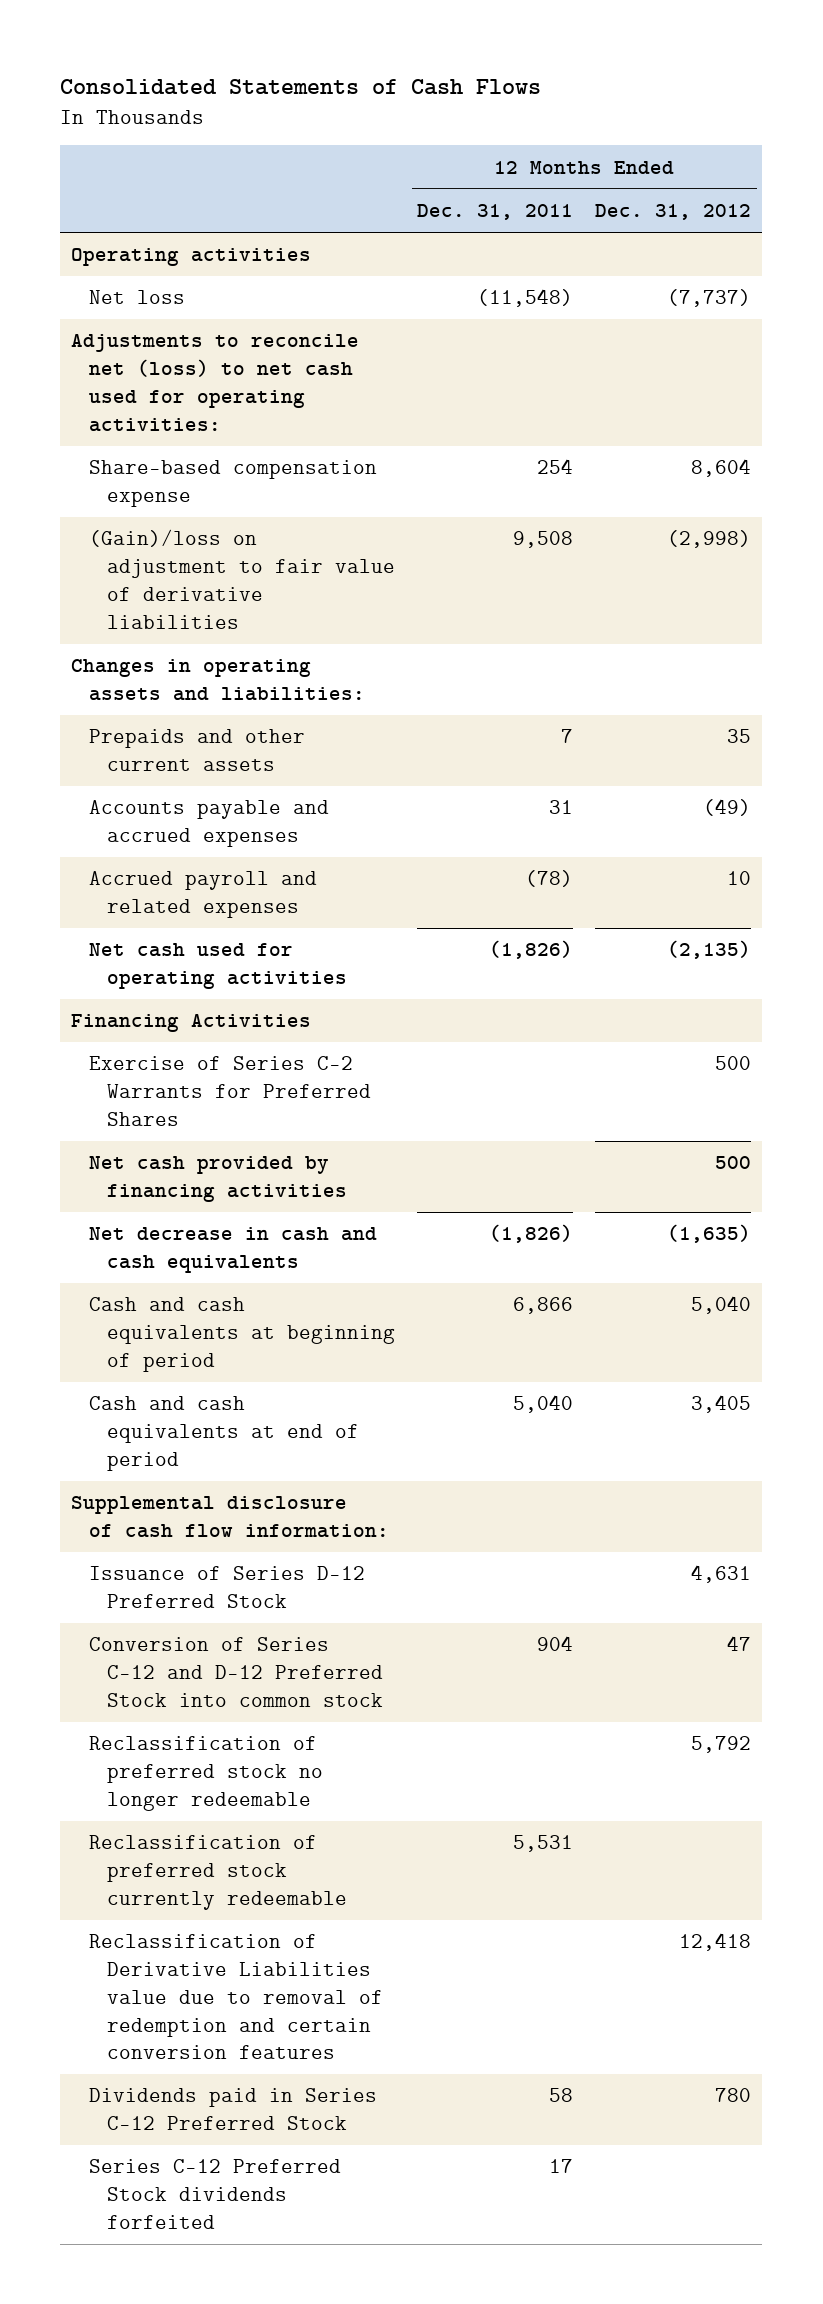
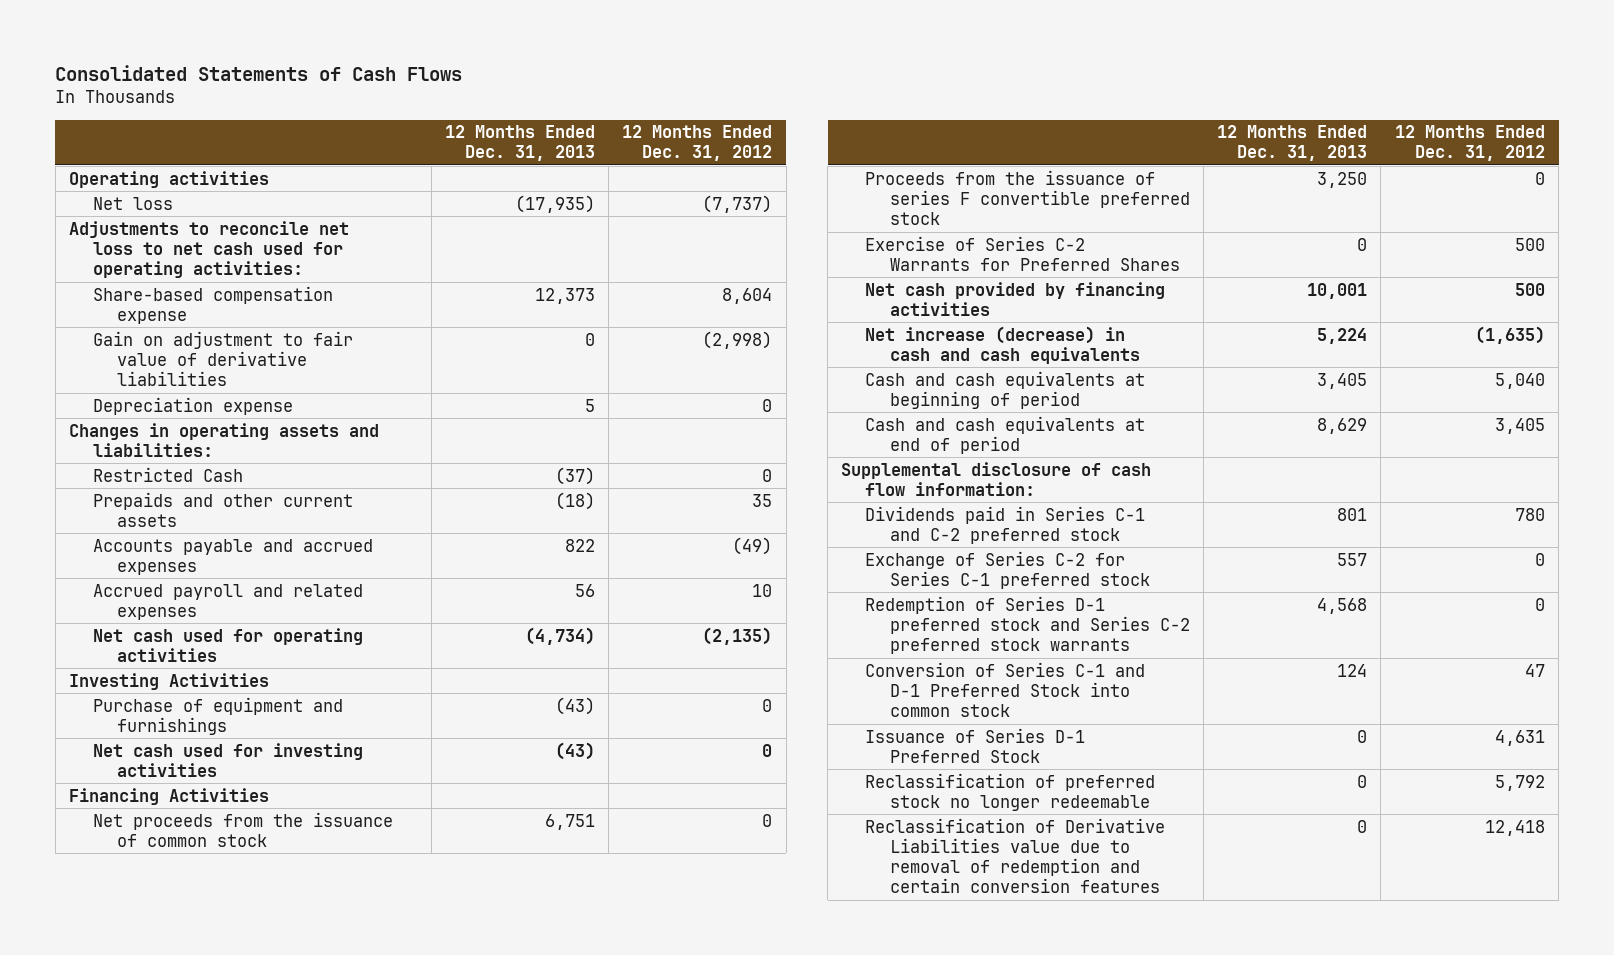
[417,204,574,221] Dec. 31, 2011 -> none
none -> [444,125,595,162] 12 Months Ended Dec. 31, 2013
[71,334,360,432] Adjustments to reconcile net (loss) to net cash used for operating activities: -> [68,220,349,279] Adjustments to reconcile net loss to net cash used for operating activities:
[89,529,396,629] (Gain)/loss on adjustment to fair value of derivative liabilities -> [93,330,354,387] Gain on adjustment to fair value of derivative liabilities
none -> [93,396,294,415] Depreciation expense
none -> [93,466,244,482] Restricted Cash
none -> [68,672,269,690] Investing Activities
none -> [93,696,344,735] Purchase of equipment and furnishings
none -> [93,742,364,777] Net cash used for investing activities
none -> [93,811,394,847] Net proceeds from the issuance of common stock
none -> [865,169,1190,226] Proceeds from the issuance of series F convertible preferred stock
[89,1227,378,1274] Net decrease in cash and cash equivalents -> [865,325,1140,364] Net increase (decrease) in cash and cash equivalents
[89,1566,366,1609] Issuance of Series D-12 Preferred Stock -> [865,505,1146,544] Dividends paid in Series C-1 and C-2 preferred stock
[691,1565,752,1584] 4,631 -> [1514,507,1545,521] 780
[89,1637,384,1707] Conversion of Series C-12 and D-12 Preferred Stock into common stock -> [865,550,1150,589] Exchange of Series C-2 for Series C-1 preferred stock
[727,1636,752,1652] 47 -> [1534,552,1545,566] 0
none -> [865,595,1190,655] Redemption of Series D-1 preferred stock and Series C-2 preferred stock warrants
none -> [865,661,1146,718] Conversion of Series C-1 and D-1 Preferred Stock into common stock
none -> [865,727,1086,763] Issuance of Series D-1 Preferred Stock
[89,1835,348,1910] Reclassification of preferred stock currently redeemable -> none
[89,2088,378,2131] Dividends paid in Series C-12 Preferred Stock -> none
[89,2159,342,2229] Series C-12 Preferred Stock dividends forfeited -> none

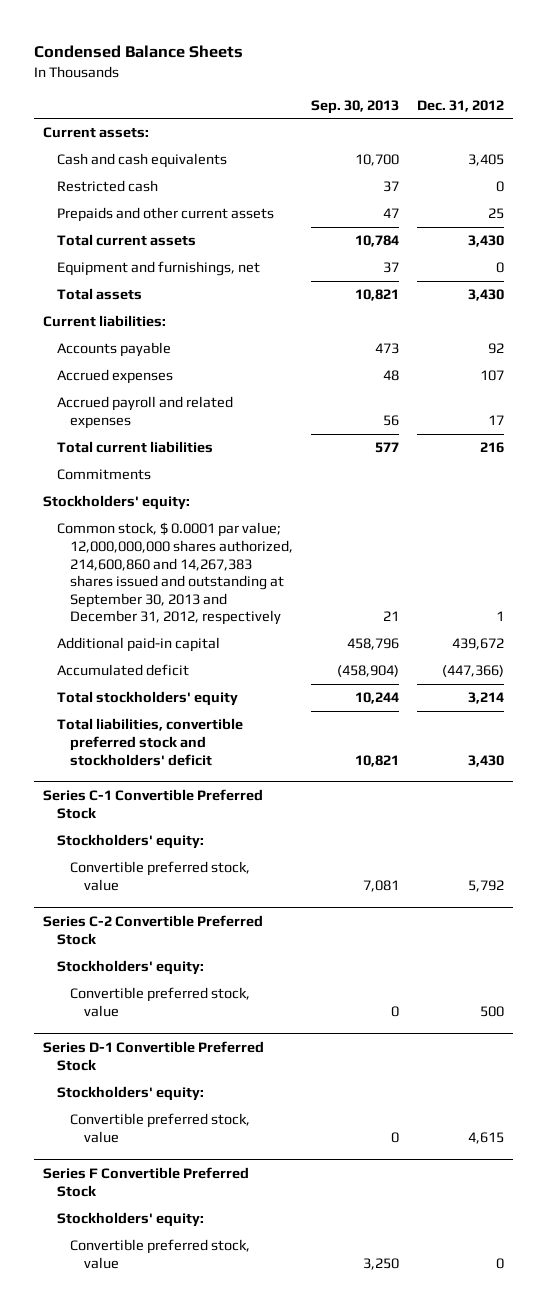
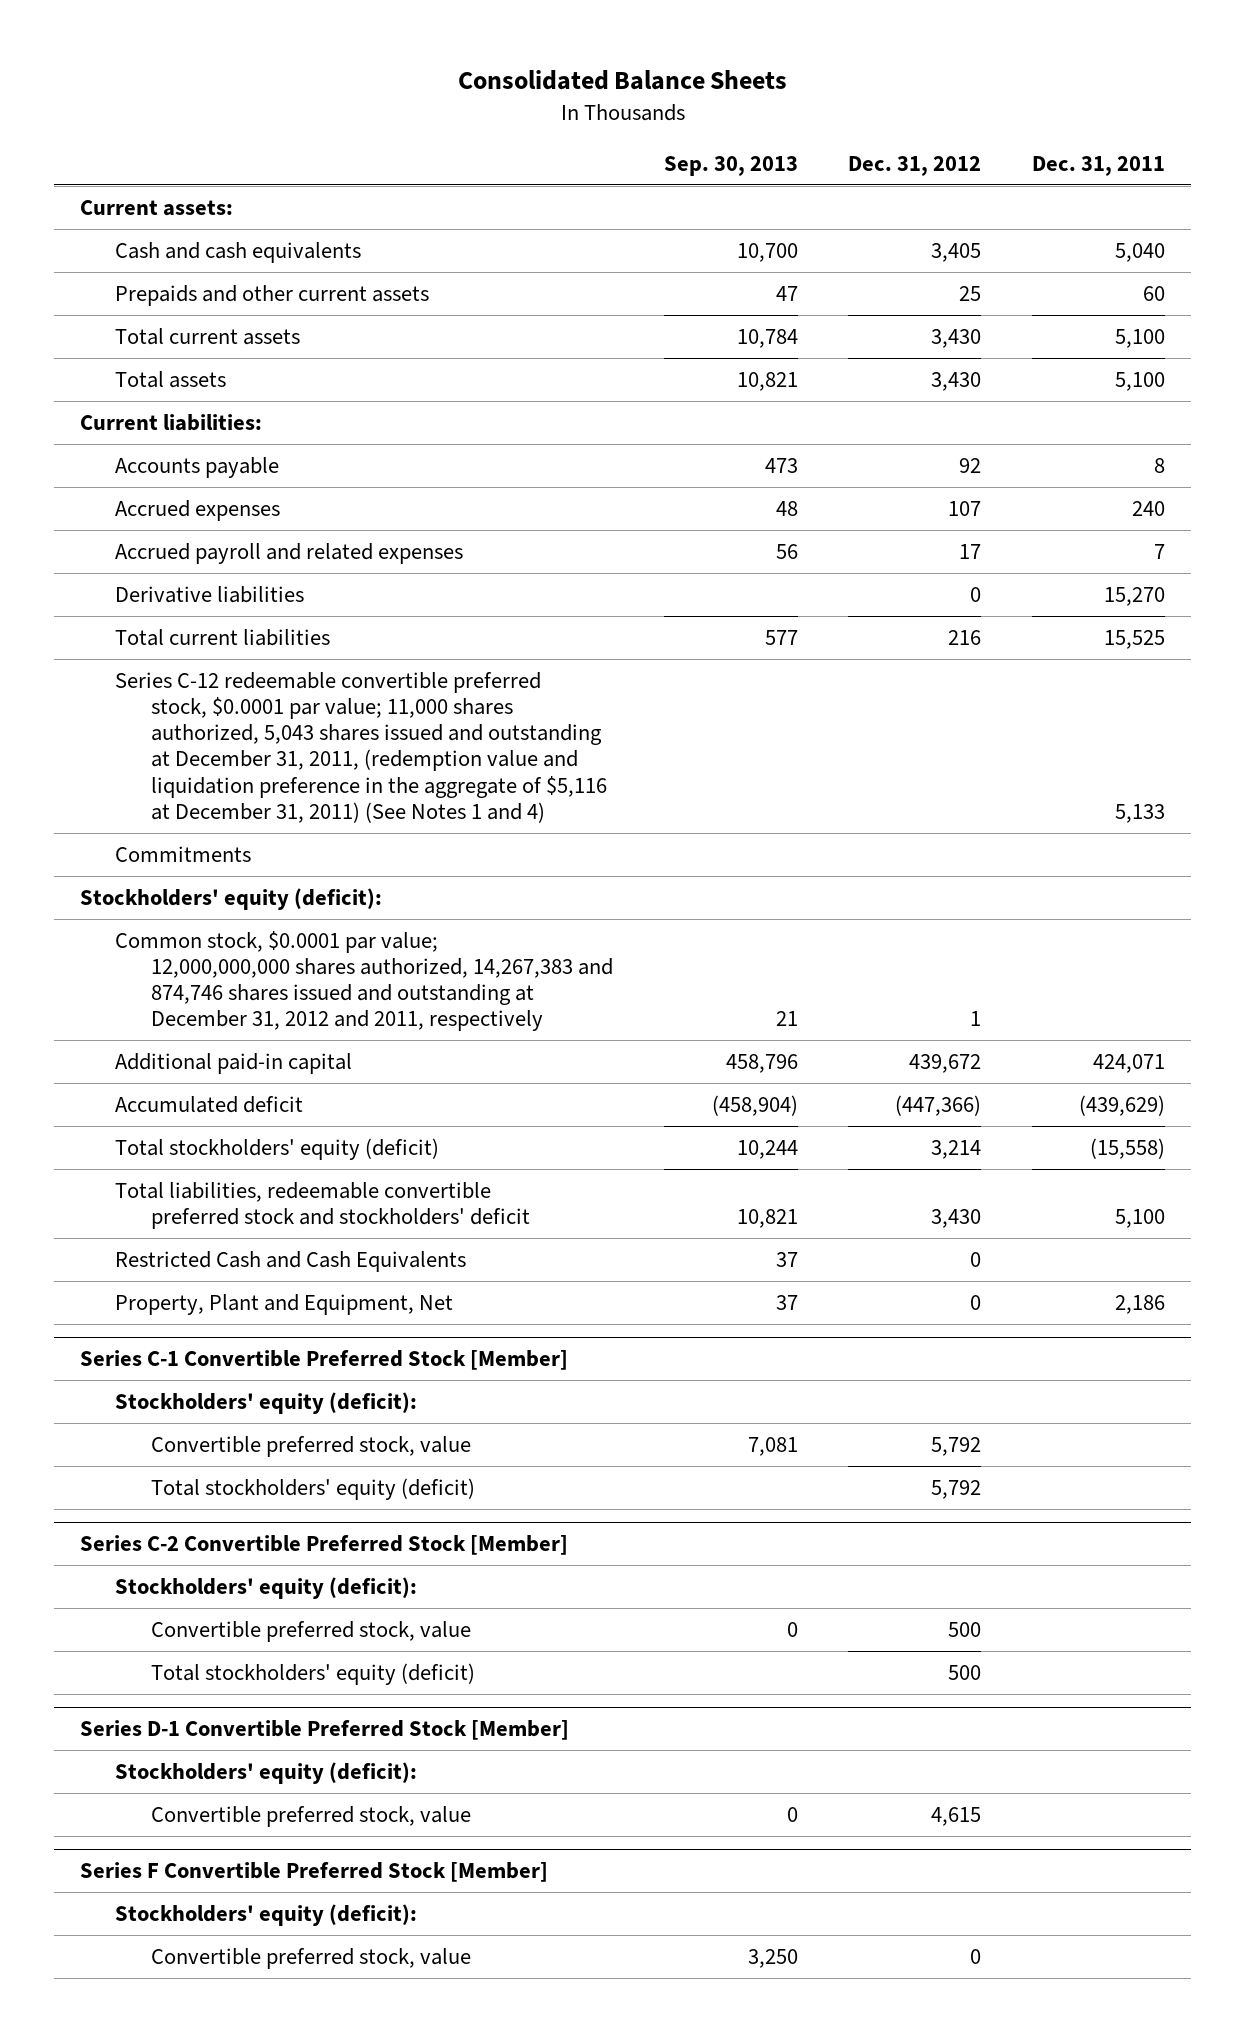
[34,45,244,59] Condensed Balance Sheets -> [457,70,787,91] Consolidated Balance Sheets
none -> [1032,155,1166,176] Dec. 31, 2011
[56,180,158,193] Restricted cash -> none
[56,261,260,277] Equipment and furnishings, net -> none
none -> [115,585,305,603] Derivative liabilities
none -> [115,671,607,823] Series C-12 redeemable convertible preferred stock, $0.0001 par value; 11,000 shares authorized, 5,043 shares issued and outstanding at December 31, 2011, (redemption value and liquidation preference in the aggregate of $5,116 at December 31, 2011) (See Notes 1 and 4)
[43,495,191,511] Stockholders' equity: -> [79,887,382,910] Stockholders' equity (deficit):
[56,522,294,626] Common stock, $ 0.0001 par value; 12,000,000,000 shares authorized, 214,600,860 and 14,267,383 shares issued and outstanding at September 30, 2013 and December 31, 2012, respectively -> [115,930,613,1032] Common stock, $0.0001 par value; 12,000,000,000 shares authorized, 14,267,383 and 874,746 shares issued and outstanding at December 31, 2012 and 2011, respectively
[56,691,238,707] Total stockholders' equity -> [115,1137,440,1160] Total stockholders' equity (deficit)
[56,718,243,766] Total liabilities, convertible preferred stock and stockholders' deficit -> [115,1181,530,1229] Total liabilities, redeemable convertible preferred stock and stockholders' deficit
none -> [115,1250,467,1272] Restricted Cash and Cash Equivalents
none -> [115,1293,454,1315] Property, Plant and Equipment, Net
[43,789,264,819] Series C-1 Convertible Preferred Stock -> [79,1349,568,1370] Series C-1 Convertible Preferred Stock [Member]
[56,834,204,850] Stockholders' equity: -> [115,1391,418,1414] Stockholders' equity (deficit):
none -> [150,1477,475,1500] Total stockholders' equity (deficit)
[43,915,264,945] Series C-2 Convertible Preferred Stock -> [79,1534,568,1555] Series C-2 Convertible Preferred Stock [Member]
[56,960,204,976] Stockholders' equity: -> [115,1576,418,1599] Stockholders' equity (deficit):
none -> [150,1662,475,1685] Total stockholders' equity (deficit)
[43,1041,265,1071] Series D-1 Convertible Preferred Stock -> [79,1719,569,1740] Series D-1 Convertible Preferred Stock [Member]
[56,1086,204,1102] Stockholders' equity: -> [115,1761,418,1784] Stockholders' equity (deficit):
[43,1167,250,1197] Series F Convertible Preferred Stock -> [79,1861,548,1882] Series F Convertible Preferred Stock [Member]
[56,1212,204,1228] Stockholders' equity: -> [115,1903,418,1926] Stockholders' equity (deficit):

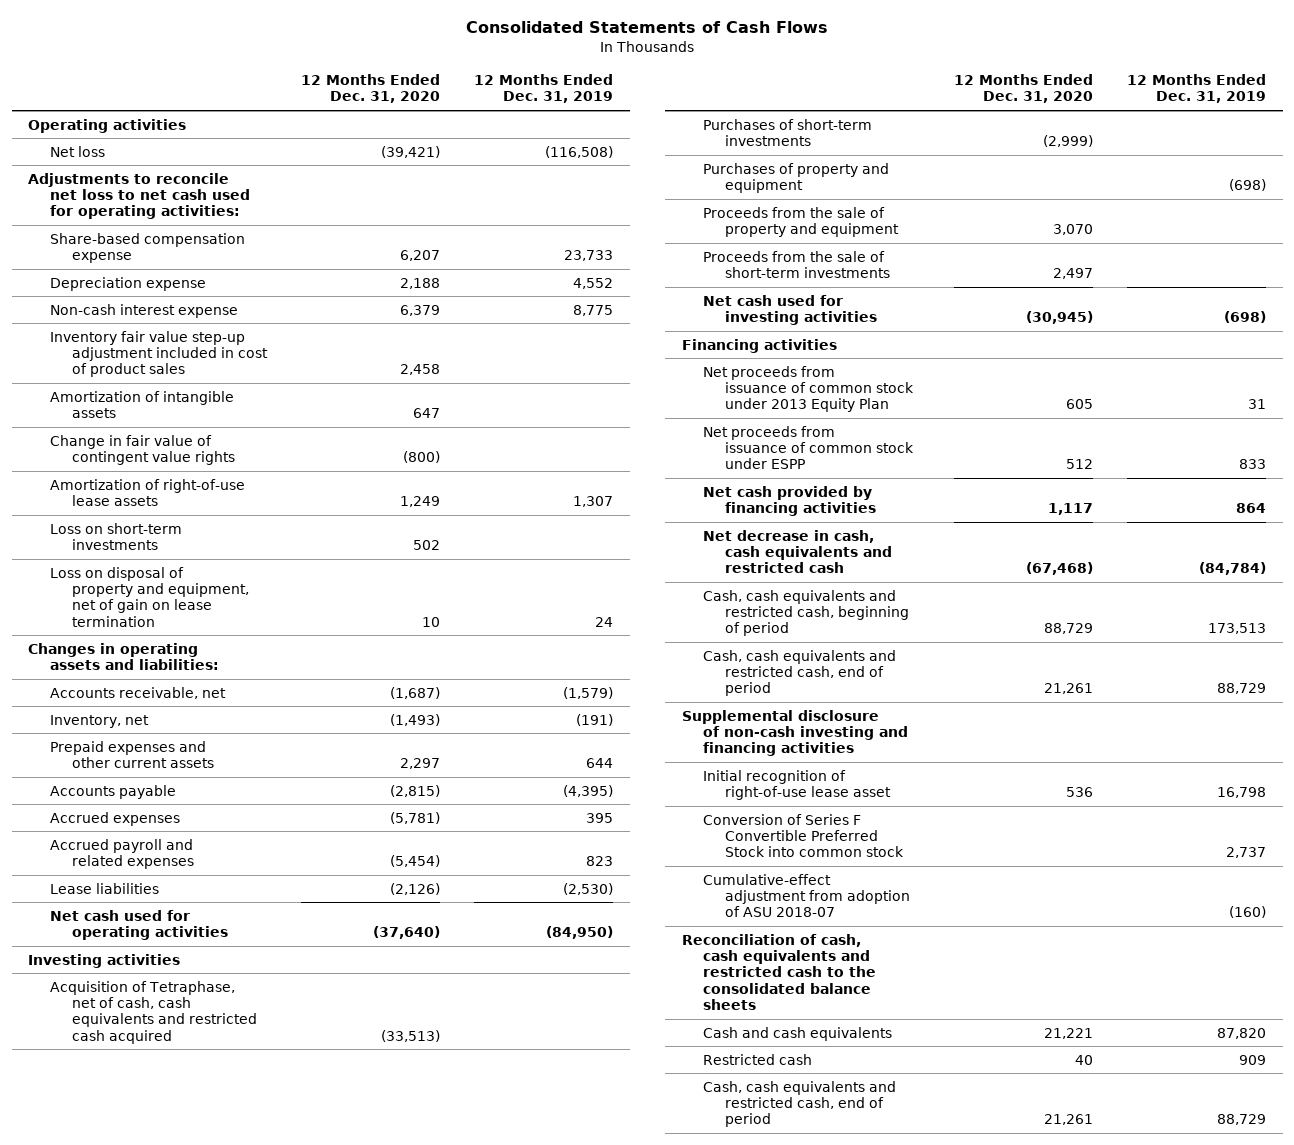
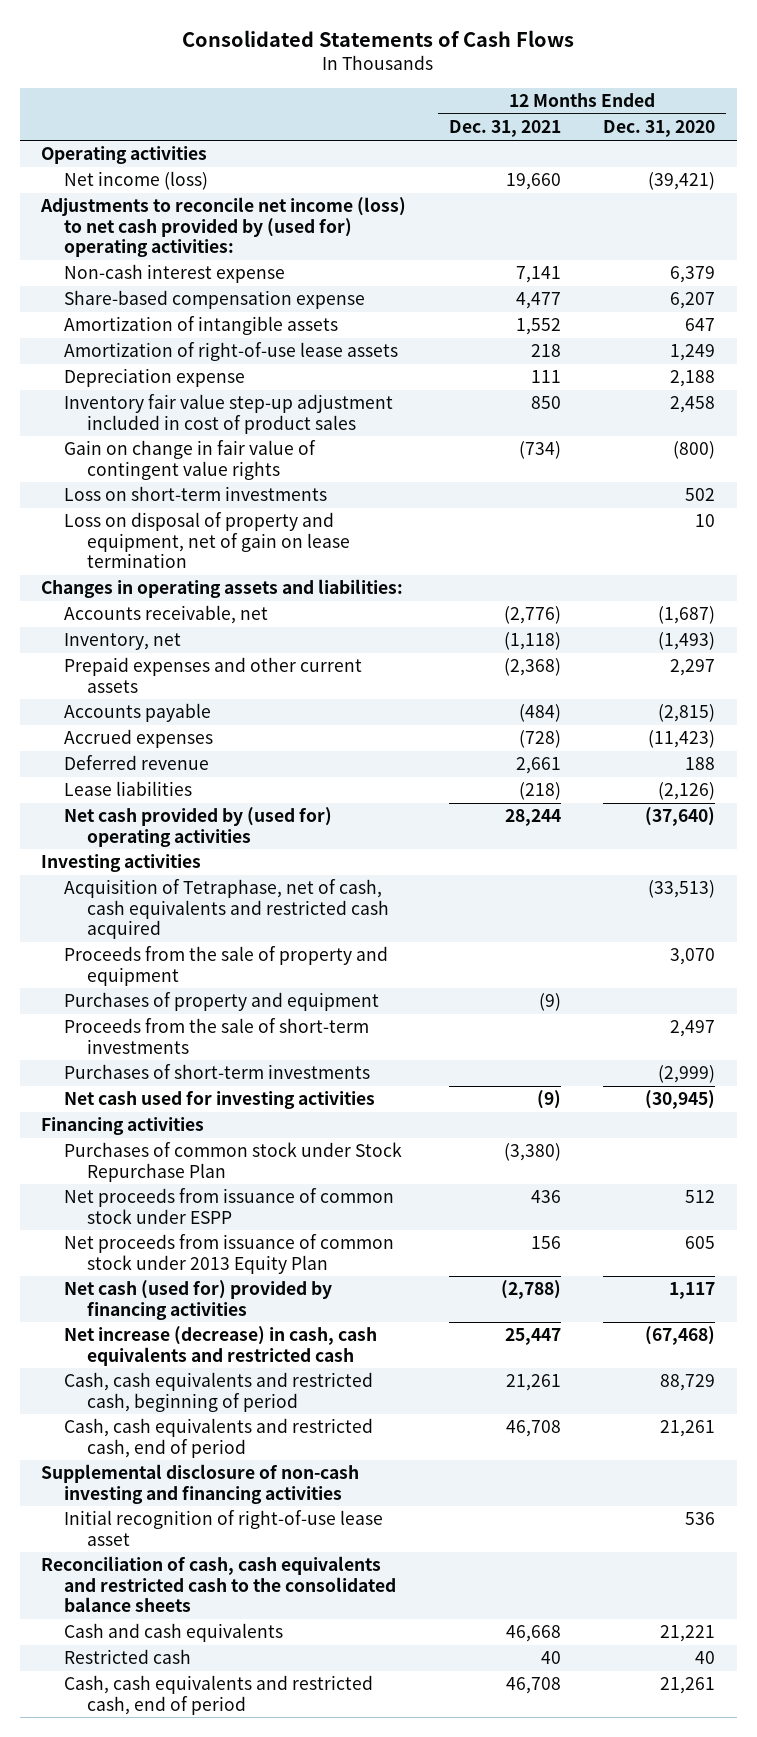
[473,74,613,104] 12 Months Ended Dec. 31, 2019 -> none
none -> [448,120,561,138] Dec. 31, 2021
[50,145,106,157] Net loss -> [64,171,209,191] Net income (loss)
[28,172,251,220] Adjustments to reconcile net loss to net cash used for operating activities: -> [40,197,407,257] Adjustments to reconcile net income (loss) to net cash provided by (used for) operating activities:
[50,232,246,264] Share-based compensation expense -> [64,290,366,310] Share-based compensation expense
[50,434,235,466] Change in fair value of contingent value rights -> none
[50,276,207,291] Depreciation expense -> [64,368,246,388] Depreciation expense
[50,330,268,378] Inventory fair value step-up adjustment included in cost of product sales -> [64,394,394,434] Inventory fair value step-up adjustment included in cost of product sales
none -> [64,440,317,480] Gain on change in fair value of contingent value rights
[50,838,194,870] Accrued payroll and related expenses -> none
[389,811,440,824] (5,781) -> [648,730,716,749] (11,423)
none -> [64,755,210,771] Deferred revenue
[50,909,228,941] Net cash used for operating activities -> [64,807,333,847] Net cash provided by (used for) operating activities
[703,162,890,194] Purchases of property and equipment -> [64,992,380,1012] Purchases of property and equipment
[703,118,873,147] Purchases of short-term investments -> [64,1064,371,1080] Purchases of short-term investments
none -> [64,1142,403,1182] Purchases of common stock under Stock Repurchase Plan
[703,365,914,413] Net proceeds from issuance of common stock under 2013 Equity Plan -> [64,1234,395,1274] Net proceeds from issuance of common stock under 2013 Equity Plan
[703,485,876,517] Net cash provided by financing activities -> [64,1280,333,1320] Net cash (used for) provided by financing activities
[703,529,892,574] Net decrease in cash, cash equivalents and restricted cash -> [64,1326,378,1366] Net increase (decrease) in cash, cash equivalents and restricted cash
[703,813,904,858] Conversion of Series F Convertible Preferred Stock into common stock -> none
[703,873,910,918] Cumulative-effect adjustment from adoption of ASU 2018-07 -> none

